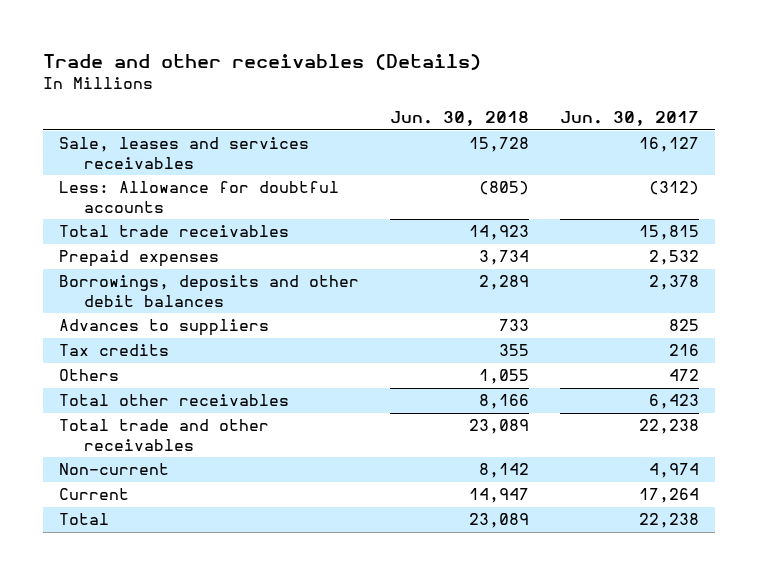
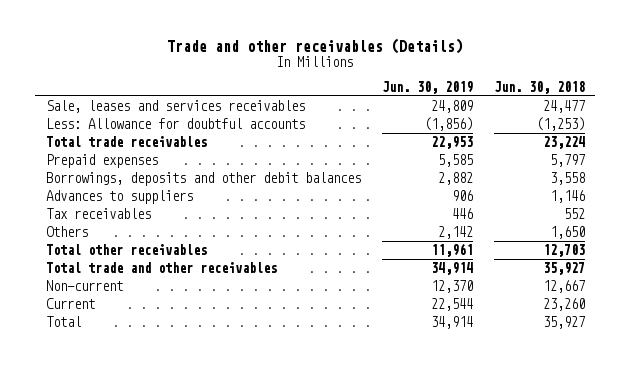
[560,111,700,127] Jun. 30, 2017 -> none
none -> [381,80,473,94] Jun. 30, 2019
[468,137,529,153] 15,728 -> [542,99,585,113] 24,477
[478,181,529,196] (805) -> [535,116,585,131] (1,253)
[468,225,529,241] 14,923 -> [542,135,585,149] 23,224
[478,250,529,266] 3,734 -> [549,153,585,167] 5,797
[478,275,529,291] 2,289 -> [549,171,585,185] 3,558
[498,319,529,332] 733 -> [549,189,585,203] 1,146
[58,344,169,357] Tax credits -> [45,207,151,219] Tax receivables
[498,344,529,357] 355 -> [563,207,585,219] 552
[478,369,529,385] 1,055 -> [549,225,585,239] 1,650
[478,394,529,410] 8,166 -> [542,243,585,257] 12,703
[468,419,529,435] 23,089 -> [542,261,585,275] 35,927
[478,463,529,479] 8,142 -> [542,279,585,293] 12,667
[468,488,529,504] 14,947 -> [542,297,585,311] 23,260
[468,513,529,529] 23,089 -> [542,315,585,329] 35,927

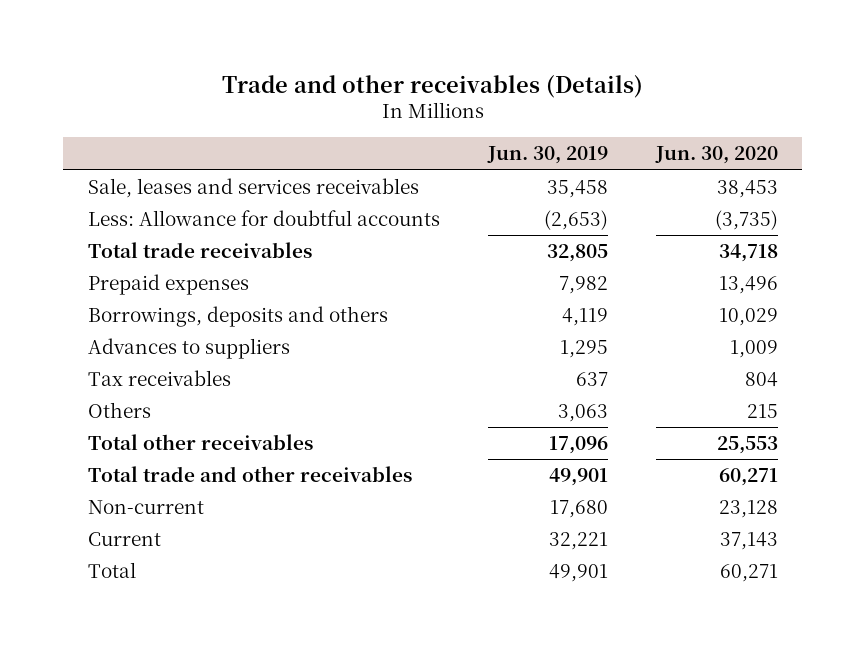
[493,80,585,94] Jun. 30, 2018 -> none
none -> [654,146,778,165] Jun. 30, 2020
[430,99,473,113] 24,809 -> [546,180,608,199] 35,458
[423,116,473,131] (1,856) -> [543,210,608,231] (2,653)
[430,135,473,149] 22,953 -> [546,244,608,263] 32,805
[437,153,473,167] 5,585 -> [558,276,608,295] 7,982
[45,171,361,186] Borrowings, deposits and other debit balances -> [87,306,388,328] Borrowings, deposits and others
[437,171,473,185] 2,882 -> [561,308,608,327] 4,119
[451,189,473,201] 906 -> [559,340,608,359] 1,295
[451,207,473,219] 446 -> [575,372,608,387] 637
[437,225,473,239] 2,142 -> [557,404,608,423] 3,063
[430,242,473,257] 11,961 -> [548,436,608,455] 17,096
[430,261,473,275] 34,914 -> [548,468,608,487] 49,901
[430,279,473,293] 12,370 -> [549,500,608,519] 17,680
[430,297,473,311] 22,544 -> [548,532,608,551] 32,221
[430,315,473,329] 34,914 -> [548,564,608,583] 49,901

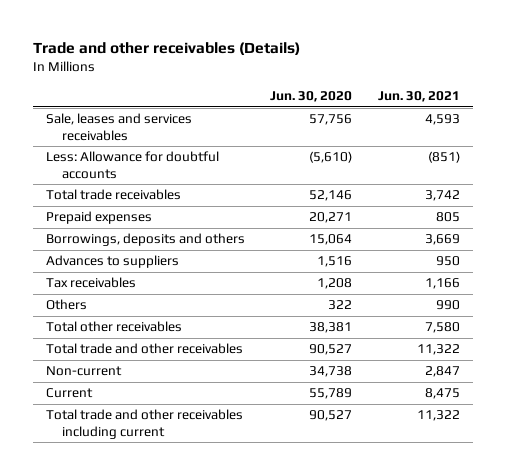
[486,146,608,165] Jun. 30, 2019 -> none
none -> [378,91,461,103] Jun. 30, 2021
[87,562,136,579] Total -> none
[716,180,778,199] 38,453 -> [309,114,353,126] 57,756
[714,210,778,231] (3,735) -> [309,151,353,164] (5,610)
[718,244,778,263] 34,718 -> [309,190,353,202] 52,146
[718,276,778,295] 13,496 -> [309,212,353,224] 20,271
[718,308,778,327] 10,029 -> [309,234,353,246] 15,064
[729,340,778,359] 1,009 -> [317,256,353,268] 1,516
[744,372,778,388] 804 -> [317,278,353,290] 1,208
[746,404,778,419] 215 -> [328,300,353,311] 322
[716,436,778,455] 25,553 -> [309,322,353,334] 38,381
[718,468,778,487] 60,271 -> [309,344,353,356] 90,527
[718,500,778,519] 23,128 -> [309,366,353,378] 34,738
[719,532,778,551] 37,143 -> [309,388,353,400] 55,789
none -> [45,409,243,439] Total trade and other receivables including current

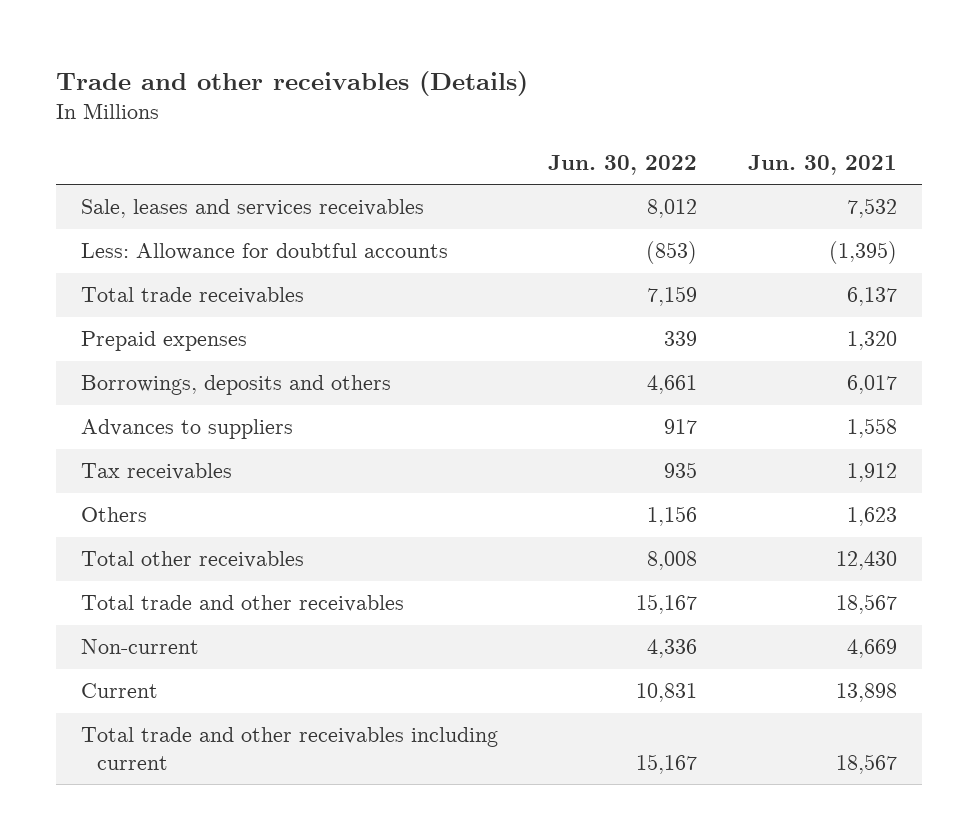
[270,91,353,103] Jun. 30, 2020 -> none
none -> [548,154,698,175] Jun. 30, 2022
[425,114,461,126] 4,593 -> [846,198,897,219] 7,532
[428,151,461,164] (851) -> [828,241,897,265] (1,395)
[425,190,461,202] 3,742 -> [846,287,897,307] 6,137
[436,212,461,223] 805 -> [846,331,897,351] 1,320
[425,234,461,246] 3,669 -> [846,375,897,395] 6,017
[436,256,461,267] 950 -> [846,418,897,439] 1,558
[425,278,461,290] 1,166 -> [846,463,897,483] 1,912
[436,300,461,311] 990 -> [846,507,897,527] 1,623
[425,322,461,334] 7,580 -> [835,551,897,571] 12,430
[417,344,461,356] 11,322 -> [835,594,897,615] 18,567
[425,366,461,378] 2,847 -> [846,639,897,659] 4,669
[425,388,461,400] 8,475 -> [835,683,897,703] 13,898
[417,410,461,422] 11,322 -> [835,753,897,774] 18,567

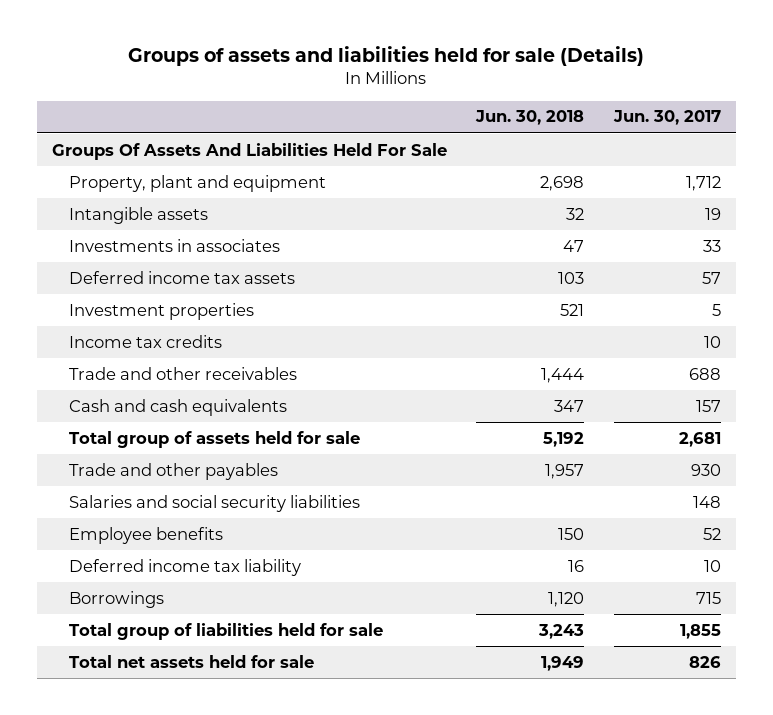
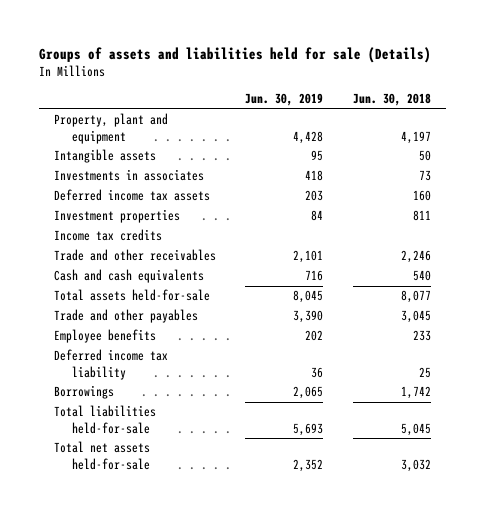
[613,110,722,126] Jun. 30, 2017 -> none
none -> [245,93,324,107] Jun. 30, 2019
[51,142,447,160] Groups Of Assets And Liabilities Held For Sale -> none
[540,175,585,191] 2,698 -> [401,131,432,145] 4,197
[566,207,585,220] 32 -> [419,150,432,162] 50
[563,239,585,252] 47 -> [419,170,432,182] 73
[558,271,585,284] 103 -> [413,190,432,202] 160
[560,303,585,316] 521 -> [413,210,432,222] 811
[69,494,361,512] Salaries and social security liabilities -> none
[541,367,585,383] 1,444 -> [401,250,432,264] 2,246
[554,399,585,412] 347 -> [413,270,432,282] 540
[69,430,361,448] Total group of assets held for sale -> [53,289,210,302] Total assets held-for-sale
[543,431,585,447] 5,192 -> [401,290,432,304] 8,077
[545,463,585,479] 1,957 -> [401,310,432,324] 3,045
[558,527,585,540] 150 -> [413,330,432,342] 233
[568,559,585,572] 16 -> [419,367,432,379] 25
[548,591,585,607] 1,120 -> [401,386,432,400] 1,742
[69,622,384,640] Total group of liabilities held for sale -> [53,405,156,435] Total liabilities held-for-sale
[538,623,585,639] 3,243 -> [401,423,432,437] 5,045
[69,654,315,668] Total net assets held for sale -> [53,441,151,471] Total net assets held-for-sale
[541,655,585,671] 1,949 -> [401,459,432,473] 3,032

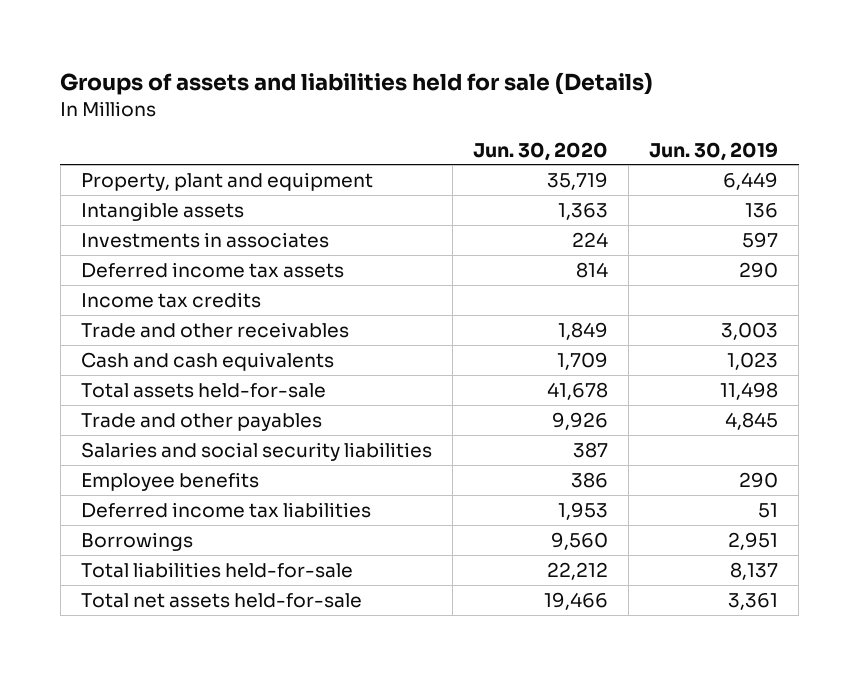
[353,93,432,107] Jun. 30, 2018 -> none
none -> [472,141,608,161] Jun. 30, 2020
[53,209,180,224] Investment properties -> none
[293,131,324,145] 4,428 -> [722,171,778,190] 6,449
[311,150,324,162] 95 -> [744,202,778,218] 136
[305,170,324,182] 418 -> [741,231,778,248] 597
[305,190,324,202] 203 -> [738,261,778,278] 290
[293,250,324,264] 2,101 -> [720,321,778,340] 3,003
[305,270,324,282] 716 -> [726,351,778,370] 1,023
[293,290,324,304] 8,045 -> [719,381,778,400] 11,498
[293,310,324,324] 3,390 -> [724,411,778,430] 4,845
none -> [80,441,432,461] Salaries and social security liabilities
[305,330,324,342] 202 -> [738,471,778,488] 290
[53,349,168,381] Deferred income tax liability -> [80,501,371,518] Deferred income tax liabilities
[311,367,324,379] 36 -> [757,502,778,518] 51
[293,386,324,400] 2,065 -> [727,531,778,550] 2,951
[293,423,324,437] 5,693 -> [729,561,778,580] 8,137
[293,459,324,473] 2,352 -> [727,592,778,610] 3,361

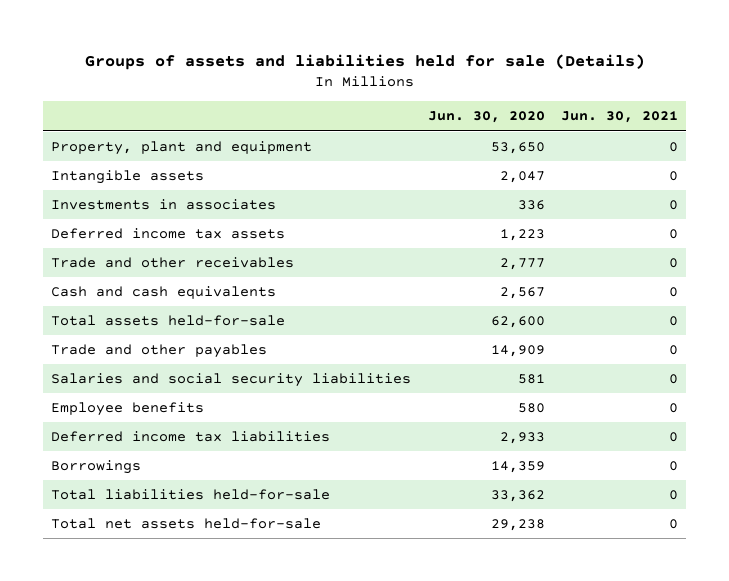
[648,141,778,161] Jun. 30, 2019 -> none
none -> [560,111,678,124] Jun. 30, 2021
[80,291,261,308] Income tax credits -> none
[546,171,608,190] 35,719 -> [490,142,545,155] 53,650
[557,202,608,220] 1,363 -> [499,171,545,184] 2,047
[571,231,608,247] 224 -> [517,200,545,211] 336
[575,261,608,278] 814 -> [499,229,545,242] 1,223
[557,321,608,340] 1,849 -> [499,258,545,271] 2,777
[556,351,608,370] 1,709 -> [499,287,545,300] 2,567
[546,381,608,400] 41,678 -> [490,316,545,329] 62,600
[551,411,608,430] 9,926 -> [490,345,545,358] 14,909
[572,441,608,458] 387 -> [517,374,545,385] 581
[570,471,608,488] 386 -> [517,403,545,414] 580
[557,501,608,520] 1,953 -> [499,432,545,445] 2,933
[550,531,608,550] 9,560 -> [490,461,545,474] 14,359
[546,561,608,580] 22,212 -> [490,490,545,503] 33,362
[543,591,608,610] 19,466 -> [490,519,545,532] 29,238

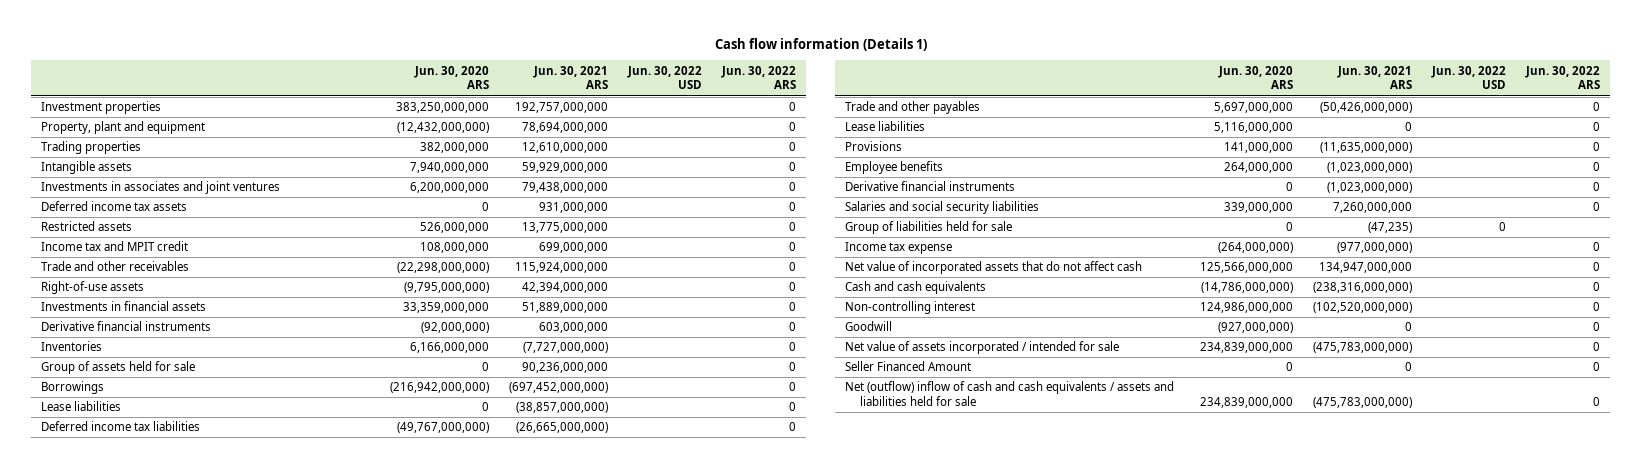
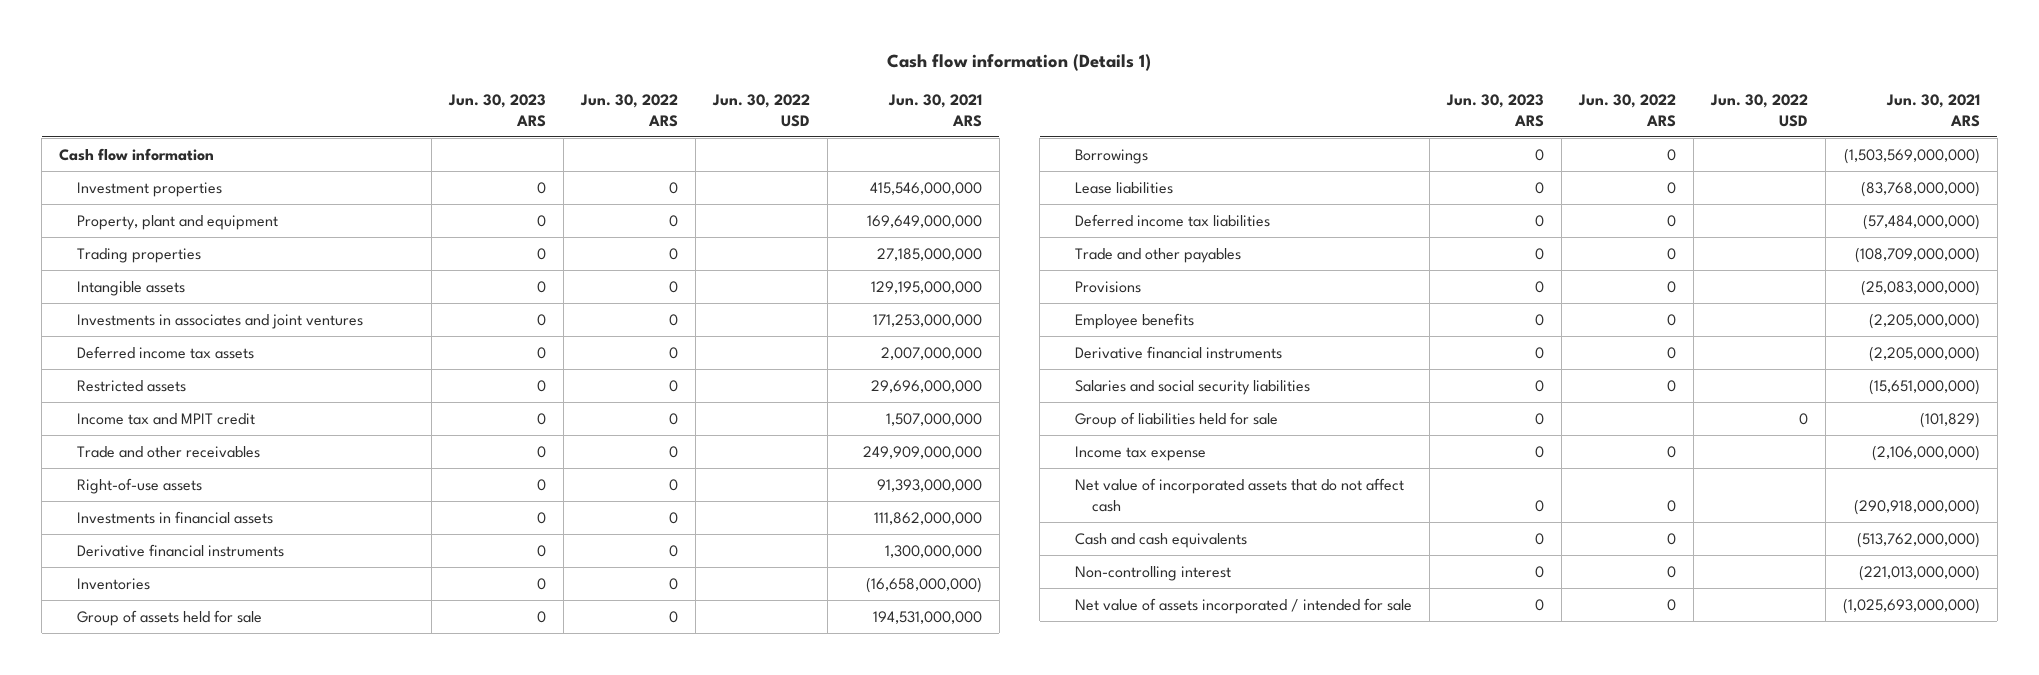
[414,65,490,90] Jun. 30, 2020 ARS -> none
none -> [447,93,546,127] Jun. 30, 2023 ARS
[844,121,925,132] Lease liabilities -> none
[844,321,892,332] Goodwill -> none
[844,361,971,372] Seller Financed Amount -> none
[844,381,1174,407] Net (outflow) inflow of cash and cash equivalents / assets and liabilities held for sale -> none
none -> [59,147,215,161] Cash flow information
[515,102,609,114] 192,757,000,000 -> [869,181,982,195] 415,546,000,000
[522,122,609,134] 78,694,000,000 -> [866,214,982,228] 169,649,000,000
[522,142,609,154] 12,610,000,000 -> [876,247,982,261] 27,185,000,000
[522,162,609,174] 59,929,000,000 -> [870,280,982,294] 129,195,000,000
[522,182,609,194] 79,438,000,000 -> [872,313,982,327] 171,253,000,000
[539,202,609,214] 931,000,000 -> [880,346,982,360] 2,007,000,000
[522,222,609,234] 13,775,000,000 -> [870,379,982,393] 29,696,000,000
[539,242,609,254] 699,000,000 -> [885,412,982,426] 1,507,000,000
[515,262,609,274] 115,924,000,000 -> [862,445,982,459] 249,909,000,000
[522,282,609,294] 42,394,000,000 -> [876,478,982,492] 91,393,000,000
[522,302,609,314] 51,889,000,000 -> [873,511,982,525] 111,862,000,000
[539,322,609,334] 603,000,000 -> [884,544,982,558] 1,300,000,000
[523,342,609,354] (7,727,000,000) -> [865,576,982,593] (16,658,000,000)
[522,362,609,374] 90,236,000,000 -> [872,610,982,624] 194,531,000,000
[509,382,609,394] (697,452,000,000) -> [1843,147,1980,164] (1,503,569,000,000)
[516,402,609,414] (38,857,000,000) -> [1860,180,1980,197] (83,768,000,000)
[516,422,609,434] (26,665,000,000) -> [1862,213,1980,230] (57,484,000,000)
[1319,102,1412,114] (50,426,000,000) -> [1854,246,1980,263] (108,709,000,000)
[1319,142,1412,154] (11,635,000,000) -> [1860,279,1980,296] (25,083,000,000)
[1326,162,1412,174] (1,023,000,000) -> [1868,312,1980,329] (2,205,000,000)
[1326,182,1412,194] (1,023,000,000) -> [1868,345,1980,362] (2,205,000,000)
[1332,202,1412,214] 7,260,000,000 -> [1868,378,1980,395] (15,651,000,000)
[1367,222,1412,234] (47,235) -> [1919,411,1980,428] (101,829)
[1336,242,1412,254] (977,000,000) -> [1871,444,1980,461] (2,106,000,000)
[1318,262,1412,274] 134,947,000,000 -> [1853,498,1980,515] (290,918,000,000)
[1312,282,1412,294] (238,316,000,000) -> [1856,531,1980,548] (513,762,000,000)
[1312,302,1412,314] (102,520,000,000) -> [1858,564,1980,581] (221,013,000,000)
[1312,342,1412,354] (475,783,000,000) -> [1842,597,1980,614] (1,025,693,000,000)

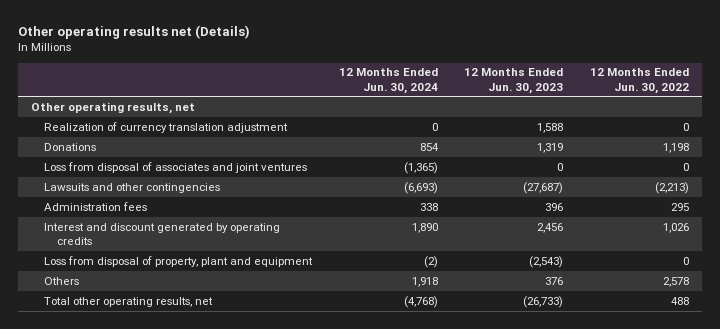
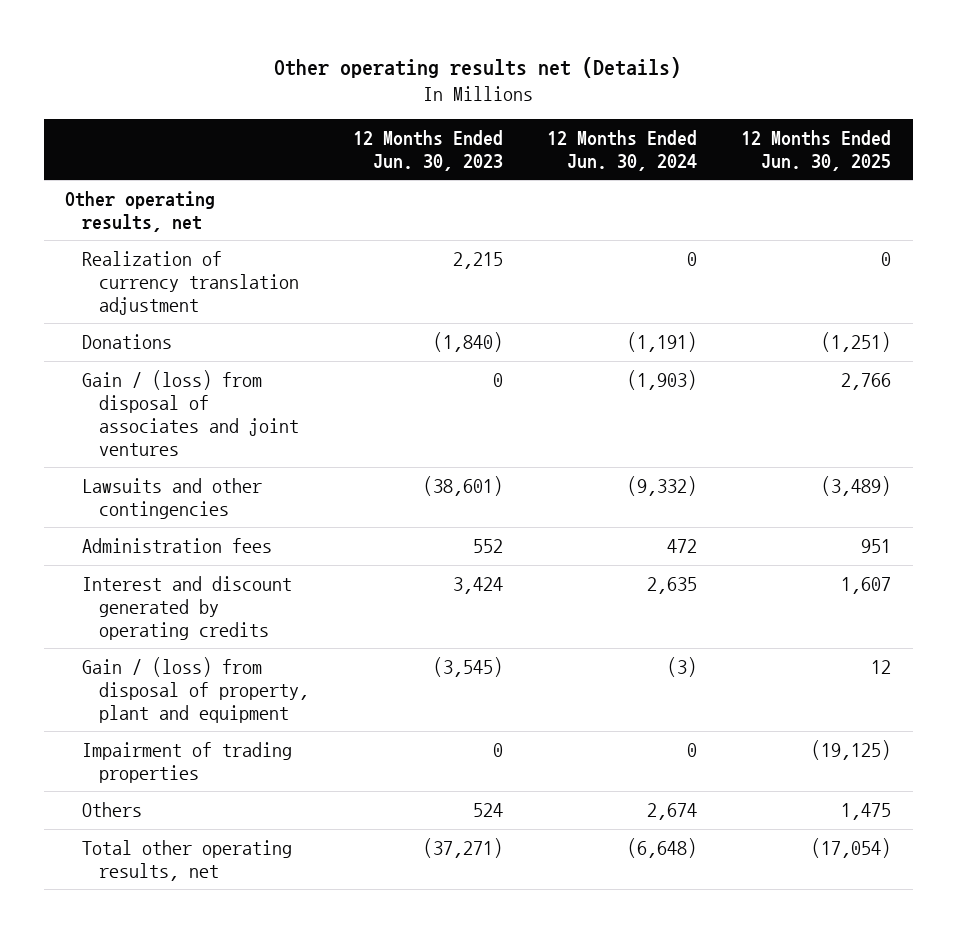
[589,68,689,94] 12 Months Ended Jun. 30, 2022 -> none
none -> [740,129,891,171] 12 Months Ended Jun. 30, 2025
[537,122,564,133] 1,588 -> [453,251,504,269] 2,215
[419,142,439,151] 854 -> [626,331,697,352] (1,191)
[537,142,564,153] 1,319 -> [433,331,504,352] (1,840)
[44,161,308,173] Loss from disposal of associates and joint ventures -> [82,369,300,456] Gain / (loss) from disposal of associates and joint ventures
[403,161,438,174] (1,365) -> [626,369,697,390] (1,903)
[403,181,438,194] (6,693) -> [626,475,697,496] (9,332)
[523,181,564,194] (27,687) -> [423,475,504,496] (38,601)
[419,202,438,211] 338 -> [666,538,697,553] 472
[545,202,564,211] 396 -> [473,538,504,553] 552
[411,222,438,233] 1,890 -> [646,576,697,594] 2,635
[537,222,564,233] 2,456 -> [453,576,504,594] 3,424
[44,255,314,267] Loss from disposal of property, plant and equipment -> [82,656,310,723] Gain / (loss) from disposal of property, plant and equipment
[423,255,438,268] (2) -> [666,656,697,677] (3)
[529,255,564,268] (2,543) -> [433,656,504,677] (3,545)
none -> [82,741,293,783] Impairment of trading properties
[411,276,438,287] 1,918 -> [646,802,697,820] 2,674
[545,276,564,285] 376 -> [473,802,504,817] 524
[403,295,438,308] (4,768) -> [626,837,697,858] (6,648)
[523,295,564,308] (26,733) -> [423,837,504,858] (37,271)

